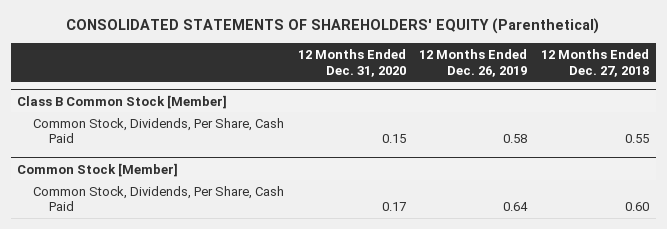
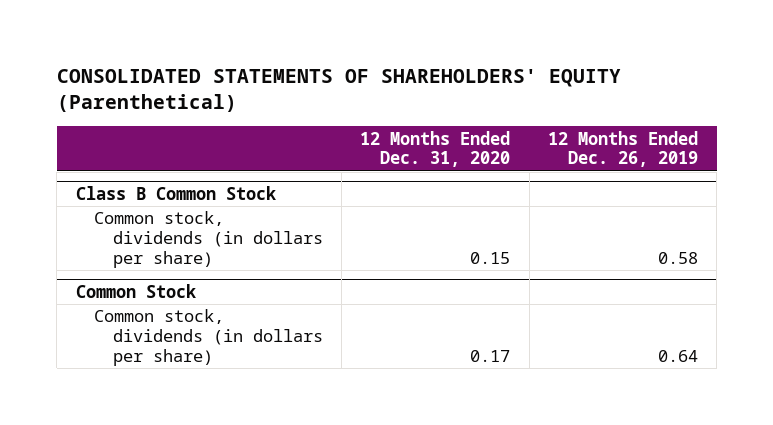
[541,49,650,77] 12 Months Ended Dec. 27, 2018 -> none
[17,94,228,109] Class B Common Stock [Member] -> [75,186,276,201] Class B Common Stock
[33,117,285,144] Common Stock, Dividends, Per Share, Cash Paid -> [94,211,323,269] Common stock, dividends (in dollars per share)
[17,162,179,177] Common Stock [Member] -> [75,284,196,299] Common Stock
[33,185,285,212] Common Stock, Dividends, Per Share, Cash Paid -> [94,309,323,367] Common stock, dividends (in dollars per share)

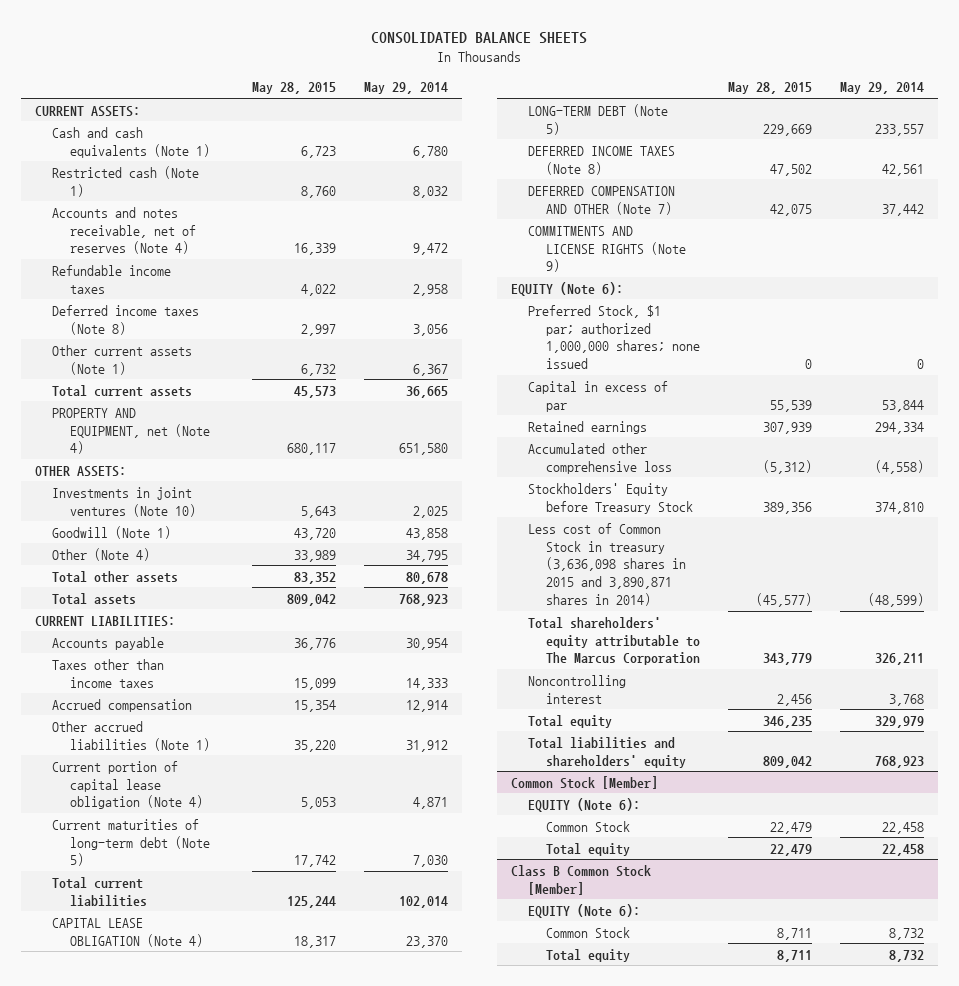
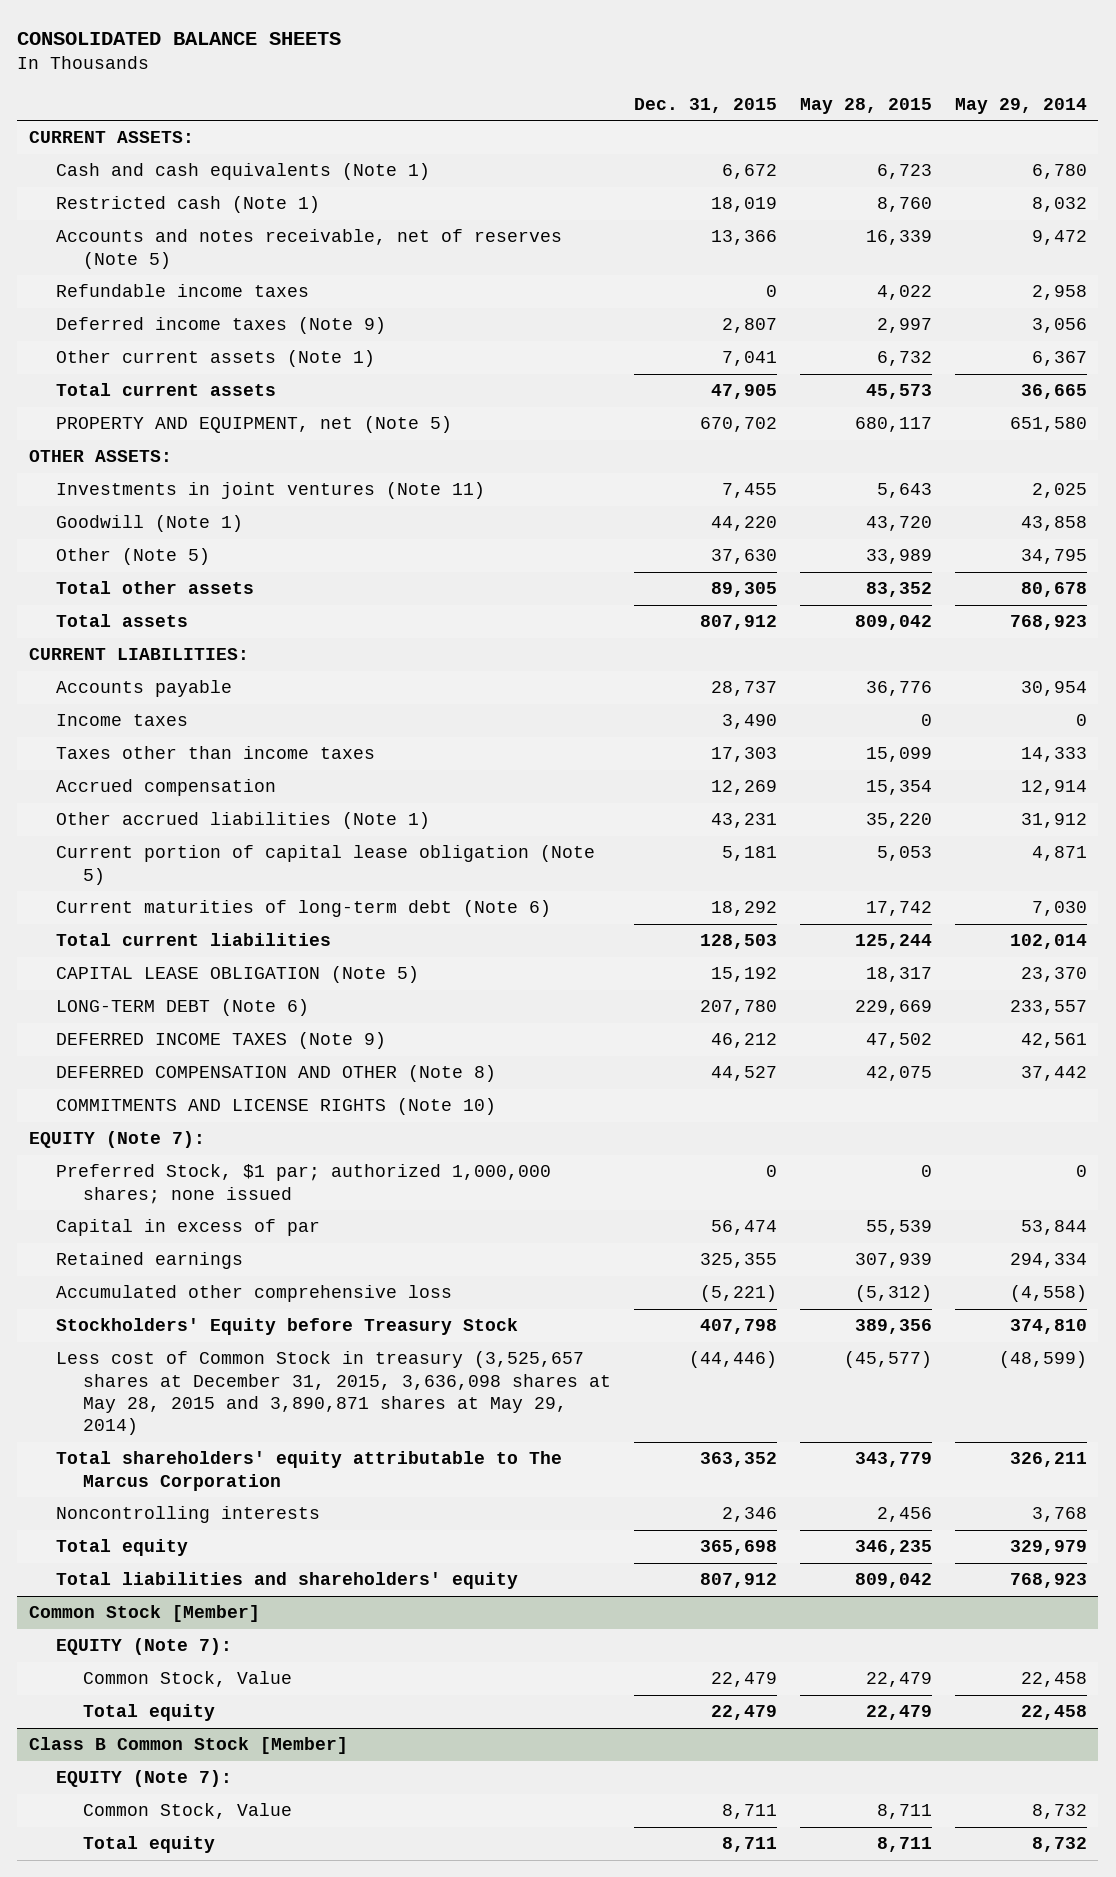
none -> [633,97,777,113] Dec. 31, 2015
[52,206,196,255] Accounts and notes receivable, net of reserves (Note 4) -> [55,229,562,269] Accounts and notes receivable, net of reserves (Note 5)
[52,304,200,335] Deferred income taxes (Note 8) -> [55,317,386,335] Deferred income taxes (Note 9)
[52,407,210,455] PROPERTY AND EQUIPMENT, net (Note 4) -> [55,416,452,434] PROPERTY AND EQUIPMENT, net (Note 5)
[52,486,196,517] Investments in joint ventures (Note 10) -> [55,482,485,500] Investments in joint ventures (Note 11)
[52,547,151,561] Other (Note 4) -> [55,548,210,566] Other (Note 5)
none -> [55,714,188,727] Income taxes
[52,760,203,810] Current portion of capital lease obligation (Note 4) -> [55,845,595,885] Current portion of capital lease obligation (Note 5)
[52,818,210,867] Current maturities of long-term debt (Note 5) -> [55,900,551,918] Current maturities of long-term debt (Note 6)
[52,917,203,947] CAPITAL LEASE OBLIGATION (Note 4) -> [55,966,419,984] CAPITAL LEASE OBLIGATION (Note 5)
[528,103,669,135] LONG-TERM DEBT (Note 5) -> [55,999,309,1017] LONG-TERM DEBT (Note 6)
[528,145,676,175] DEFERRED INCOME TAXES (Note 8) -> [55,1032,386,1050] DEFERRED INCOME TAXES (Note 9)
[528,185,676,215] DEFERRED COMPENSATION AND OTHER (Note 7) -> [55,1065,496,1083] DEFERRED COMPENSATION AND OTHER (Note 8)
[528,225,686,273] COMMITMENTS AND LICENSE RIGHTS (Note 9) -> [55,1098,496,1116] COMMITMENTS AND LICENSE RIGHTS (Note 10)
[510,281,623,296] EQUITY (Note 6): -> [28,1131,205,1149] EQUITY (Note 7):
[528,522,686,607] Less cost of Common Stock in treasury (3,636,098 shares in 2015 and 3,890,871 shares in 2014) -> [55,1351,611,1436] Less cost of Common Stock in treasury (3,525,657 shares at December 31, 2015, 3,636,098 shares at May 28, 2015 and 3,890,871 shares at May 29, 2014)
[528,674,627,704] Noncontrolling interest -> [55,1506,320,1524] Noncontrolling interests
[528,797,641,812] EQUITY (Note 6): -> [55,1638,232,1656] EQUITY (Note 7):
[545,820,630,832] Common Stock -> [82,1671,292,1688] Common Stock, Value
[528,903,641,918] EQUITY (Note 6): -> [55,1770,232,1788] EQUITY (Note 7):
[545,926,630,938] Common Stock -> [82,1803,292,1820] Common Stock, Value

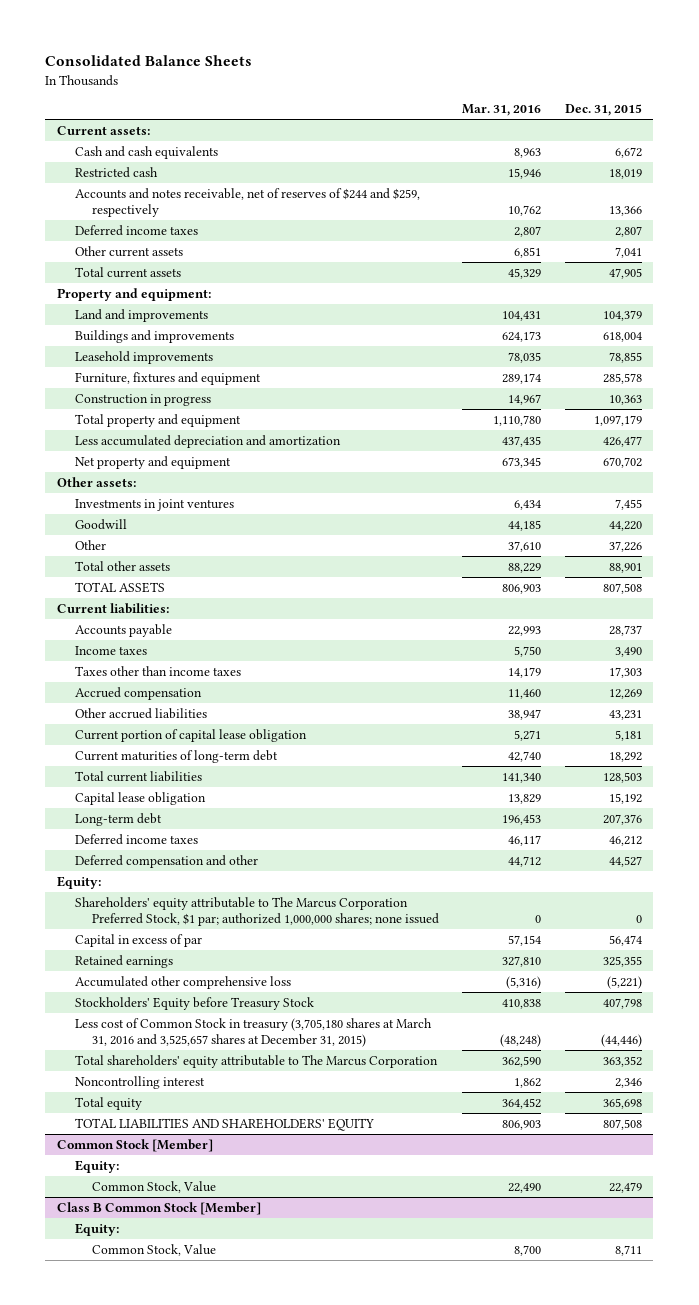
[17,32,342,46] CONSOLIDATED BALANCE SHEETS -> [45,55,253,67] Consolidated Balance Sheets
[799,97,932,114] May 28, 2015 -> none
[954,97,1087,114] May 29, 2014 -> none
none -> [462,104,542,117] Mar. 31, 2016
[55,284,309,298] Refundable income taxes -> none
[28,131,194,144] CURRENT ASSETS: -> [56,125,150,135] Current assets:
[55,163,430,181] Cash and cash equivalents (Note 1) -> [74,145,218,159] Cash and cash equivalents
[55,196,320,214] Restricted cash (Note 1) -> [74,166,158,178] Restricted cash
[55,229,562,269] Accounts and notes receivable, net of reserves (Note 5) -> [74,187,420,217] Accounts and notes receivable, net of reserves of $244 and $259, respectively
[55,317,386,335] Deferred income taxes (Note 9) -> [74,224,198,236] Deferred income taxes
[55,350,375,368] Other current assets (Note 1) -> [74,245,183,257] Other current assets
none -> [56,287,211,301] Property and equipment:
none -> [74,308,208,322] Land and improvements
none -> [74,329,234,343] Buildings and improvements
none -> [74,350,213,364] Leasehold improvements
none -> [74,371,261,385] Furniture, fixtures and equipment
none -> [74,393,211,406] Construction in progress
none -> [74,413,241,427] Total property and equipment
none -> [74,434,341,448] Less accumulated depreciation and amortization
[55,416,452,434] PROPERTY AND EQUIPMENT, net (Note 5) -> [74,455,231,469] Net property and equipment
[28,450,172,463] OTHER ASSETS: -> [56,476,136,487] Other assets:
[55,482,485,500] Investments in joint ventures (Note 11) -> [74,498,234,511] Investments in joint ventures
[55,515,243,533] Goodwill (Note 1) -> [74,518,127,530] Goodwill
[55,548,210,566] Other (Note 5) -> [74,539,106,550] Other
[710,549,777,565] 37,630 -> [608,540,642,552] 37,226
[710,582,777,598] 89,305 -> [608,562,642,573] 88,901
[55,614,188,628] Total assets -> [74,581,165,593] TOTAL ASSETS
[699,615,777,631] 807,912 -> [602,582,642,594] 807,508
[28,648,249,661] CURRENT LIABILITIES: -> [56,602,169,614] Current liabilities:
[55,812,430,830] Other accrued liabilities (Note 1) -> [74,707,207,719] Other accrued liabilities
[55,845,595,885] Current portion of capital lease obligation (Note 5) -> [74,728,307,742] Current portion of capital lease obligation
[55,900,551,918] Current maturities of long-term debt (Note 6) -> [74,749,278,763] Current maturities of long-term debt
[55,1098,496,1116] COMMITMENTS AND LICENSE RIGHTS (Note 10) -> none
[55,966,419,984] CAPITAL LEASE OBLIGATION (Note 5) -> [74,791,206,805] Capital lease obligation
[55,999,309,1017] LONG-TERM DEBT (Note 6) -> [74,812,162,826] Long-term debt
[699,1000,777,1016] 207,780 -> [602,813,642,825] 207,376
[55,1032,386,1050] DEFERRED INCOME TAXES (Note 9) -> [74,833,198,845] Deferred income taxes
[55,1065,496,1083] DEFERRED COMPENSATION AND OTHER (Note 8) -> [74,854,258,868] Deferred compensation and other
[28,1131,205,1149] EQUITY (Note 7): -> [56,875,101,889] Equity:
[55,1164,551,1204] Preferred Stock, $1 par; authorized 1,000,000 shares; none issued -> [74,896,440,926] Shareholders' equity attributable to The Marcus Corporation Preferred Stock, $1 par; authorized 1,000,000 shares; none issued
[55,1351,611,1436] Less cost of Common Stock in treasury (3,525,657 shares at December 31, 2015, 3,636,098 shares at May 28, 2015 and 3,890,871 shares at May 29, 2014) -> [74,1017,432,1047] Less cost of Common Stock in treasury (3,705,180 shares at March 31, 2016 and 3,525,657 shares at December 31, 2015)
[55,1506,320,1524] Noncontrolling interests -> [74,1075,205,1089] Noncontrolling interest
[55,1572,518,1590] Total liabilities and shareholders' equity -> [74,1117,374,1131] TOTAL LIABILITIES AND SHAREHOLDERS' EQUITY
[699,1573,777,1589] 807,912 -> [602,1118,642,1130] 807,508
[55,1638,232,1656] EQUITY (Note 7): -> [74,1159,119,1173] Equity:
[82,1704,215,1722] Total equity -> none
[55,1770,232,1788] EQUITY (Note 7): -> [74,1222,119,1236] Equity:
[82,1836,215,1854] Total equity -> none

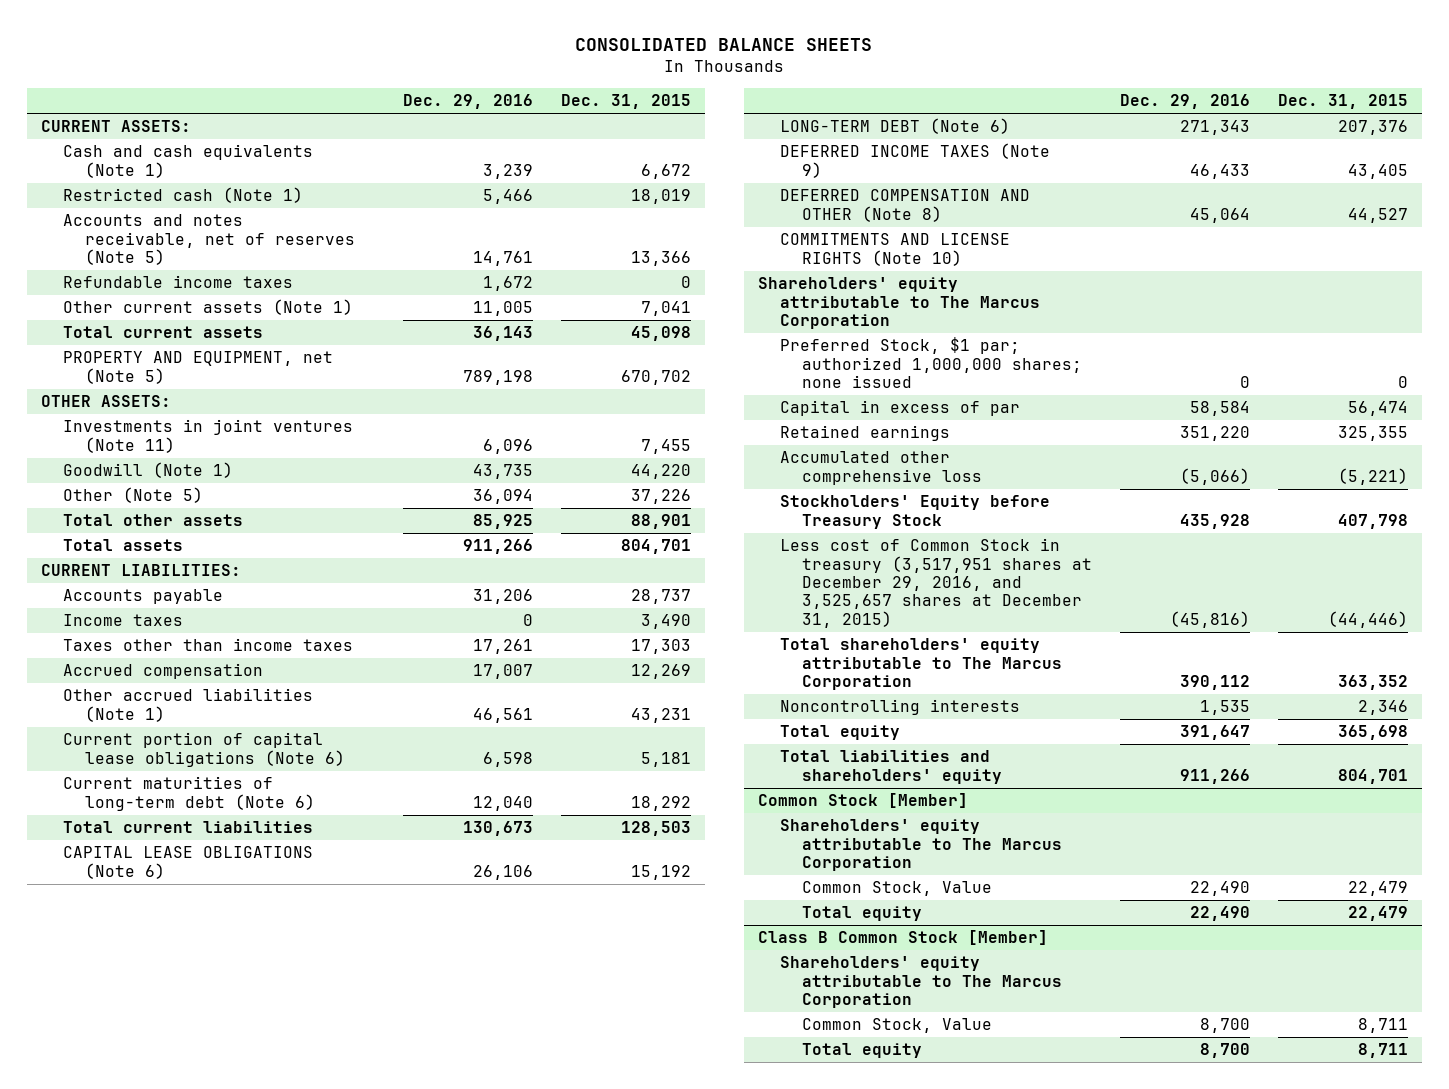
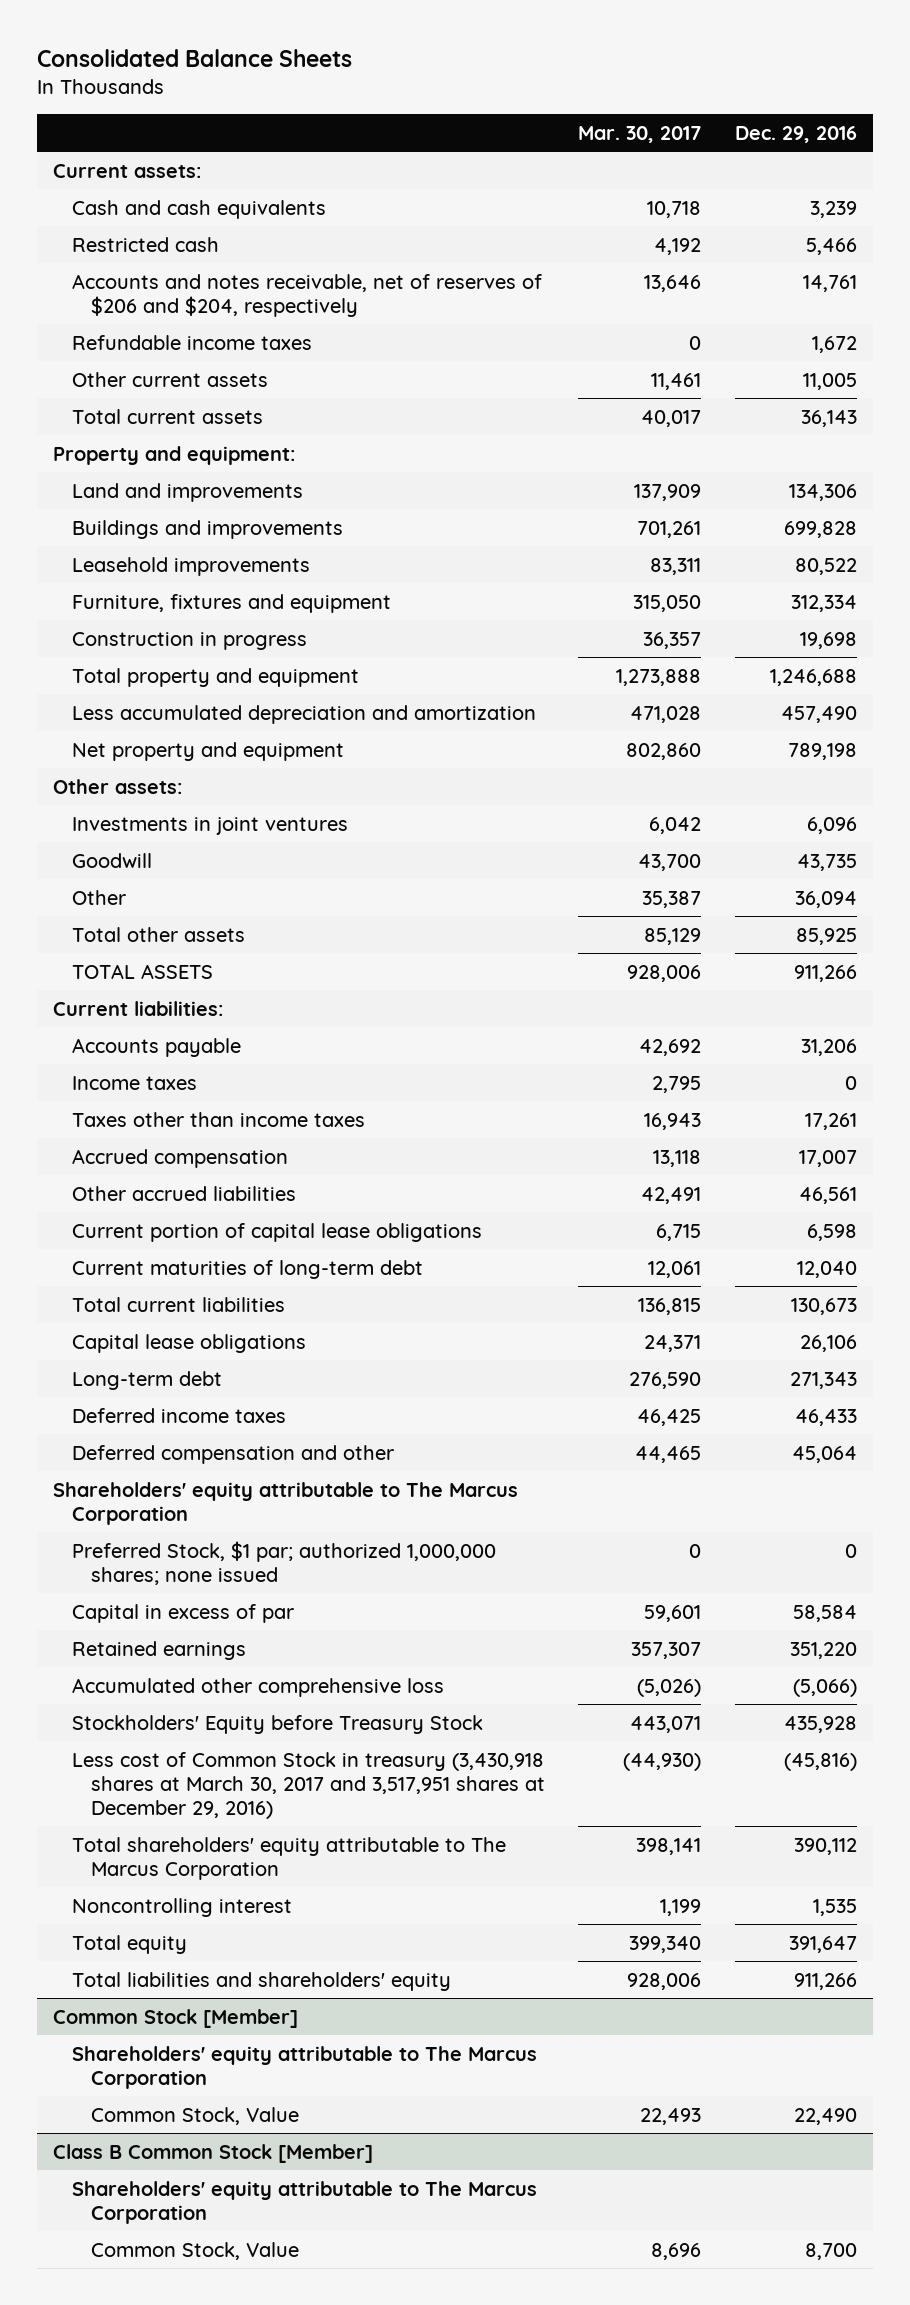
[575,38,873,52] CONSOLIDATED BALANCE SHEETS -> [36,49,352,68] Consolidated Balance Sheets
[560,94,691,110] Dec. 31, 2015 -> none
none -> [578,125,702,143] Mar. 30, 2017
[40,120,191,133] CURRENT ASSETS: -> [53,163,202,178] Current assets:
[62,144,313,178] Cash and cash equivalents (Note 1) -> [72,199,327,219] Cash and cash equivalents
[62,187,303,204] Restricted cash (Note 1) -> [72,236,220,252] Restricted cash
[62,214,356,265] Accounts and notes receivable, net of reserves (Note 5) -> [72,273,543,317] Accounts and notes receivable, net of reserves of $206 and $204, respectively
[62,299,353,316] Other current assets (Note 1) -> [72,371,269,387] Other current assets
none -> [53,445,296,465] Property and equipment:
none -> [72,482,304,502] Land and improvements
none -> [72,519,344,539] Buildings and improvements
none -> [72,556,311,576] Leasehold improvements
none -> [72,593,392,613] Furniture, fixtures and equipment
none -> [72,631,308,650] Construction in progress
none -> [72,667,360,687] Total property and equipment
none -> [72,704,537,724] Less accumulated depreciation and amortization
[62,351,333,384] PROPERTY AND EQUIPMENT, net (Note 5) -> [72,741,345,761] Net property and equipment
[40,395,171,408] OTHER ASSETS: -> [53,778,183,794] Other assets:
[62,419,353,453] Investments in joint ventures (Note 11) -> [72,816,349,835] Investments in joint ventures
[62,462,233,479] Goodwill (Note 1) -> [72,852,153,868] Goodwill
[62,487,203,504] Other (Note 5) -> [72,889,127,905] Other
[62,539,183,552] Total assets -> [72,963,214,979] TOTAL ASSETS
[40,564,241,577] CURRENT LIABILITIES: -> [53,1000,224,1016] Current liabilities:
[62,688,313,722] Other accrued liabilities (Note 1) -> [72,1185,297,1201] Other accrued liabilities
[62,732,346,767] Current portion of capital lease obligations (Note 6) -> [72,1222,483,1242] Current portion of capital lease obligations
[62,776,316,811] Current maturities of long-term debt (Note 6) -> [72,1259,424,1279] Current maturities of long-term debt
[780,233,1011,266] COMMITMENTS AND LICENSE RIGHTS (Note 10) -> none
[62,846,313,879] CAPITAL LEASE OBLIGATIONS (Note 6) -> [72,1333,307,1353] Capital lease obligations
[780,118,1011,135] LONG-TERM DEBT (Note 6) -> [72,1370,223,1390] Long-term debt
[780,143,1051,178] DEFERRED INCOME TAXES (Note 9) -> [72,1407,287,1423] Deferred income taxes
[780,189,1031,222] DEFERRED COMPENSATION AND OTHER (Note 8) -> [72,1444,395,1464] Deferred compensation and other
[780,538,1093,628] Less cost of Common Stock in treasury (3,517,951 shares at December 29, 2016, and 3,525,657 shares at December 31, 2015) -> [72,1751,546,1819] Less cost of Common Stock in treasury (3,430,918 shares at March 30, 2017 and 3,517,951 shares at December 29, 2016)
[780,699,1021,716] Noncontrolling interests -> [72,1897,293,1917] Noncontrolling interest
[802,906,923,922] Total equity -> none
[802,1043,923,1059] Total equity -> none

